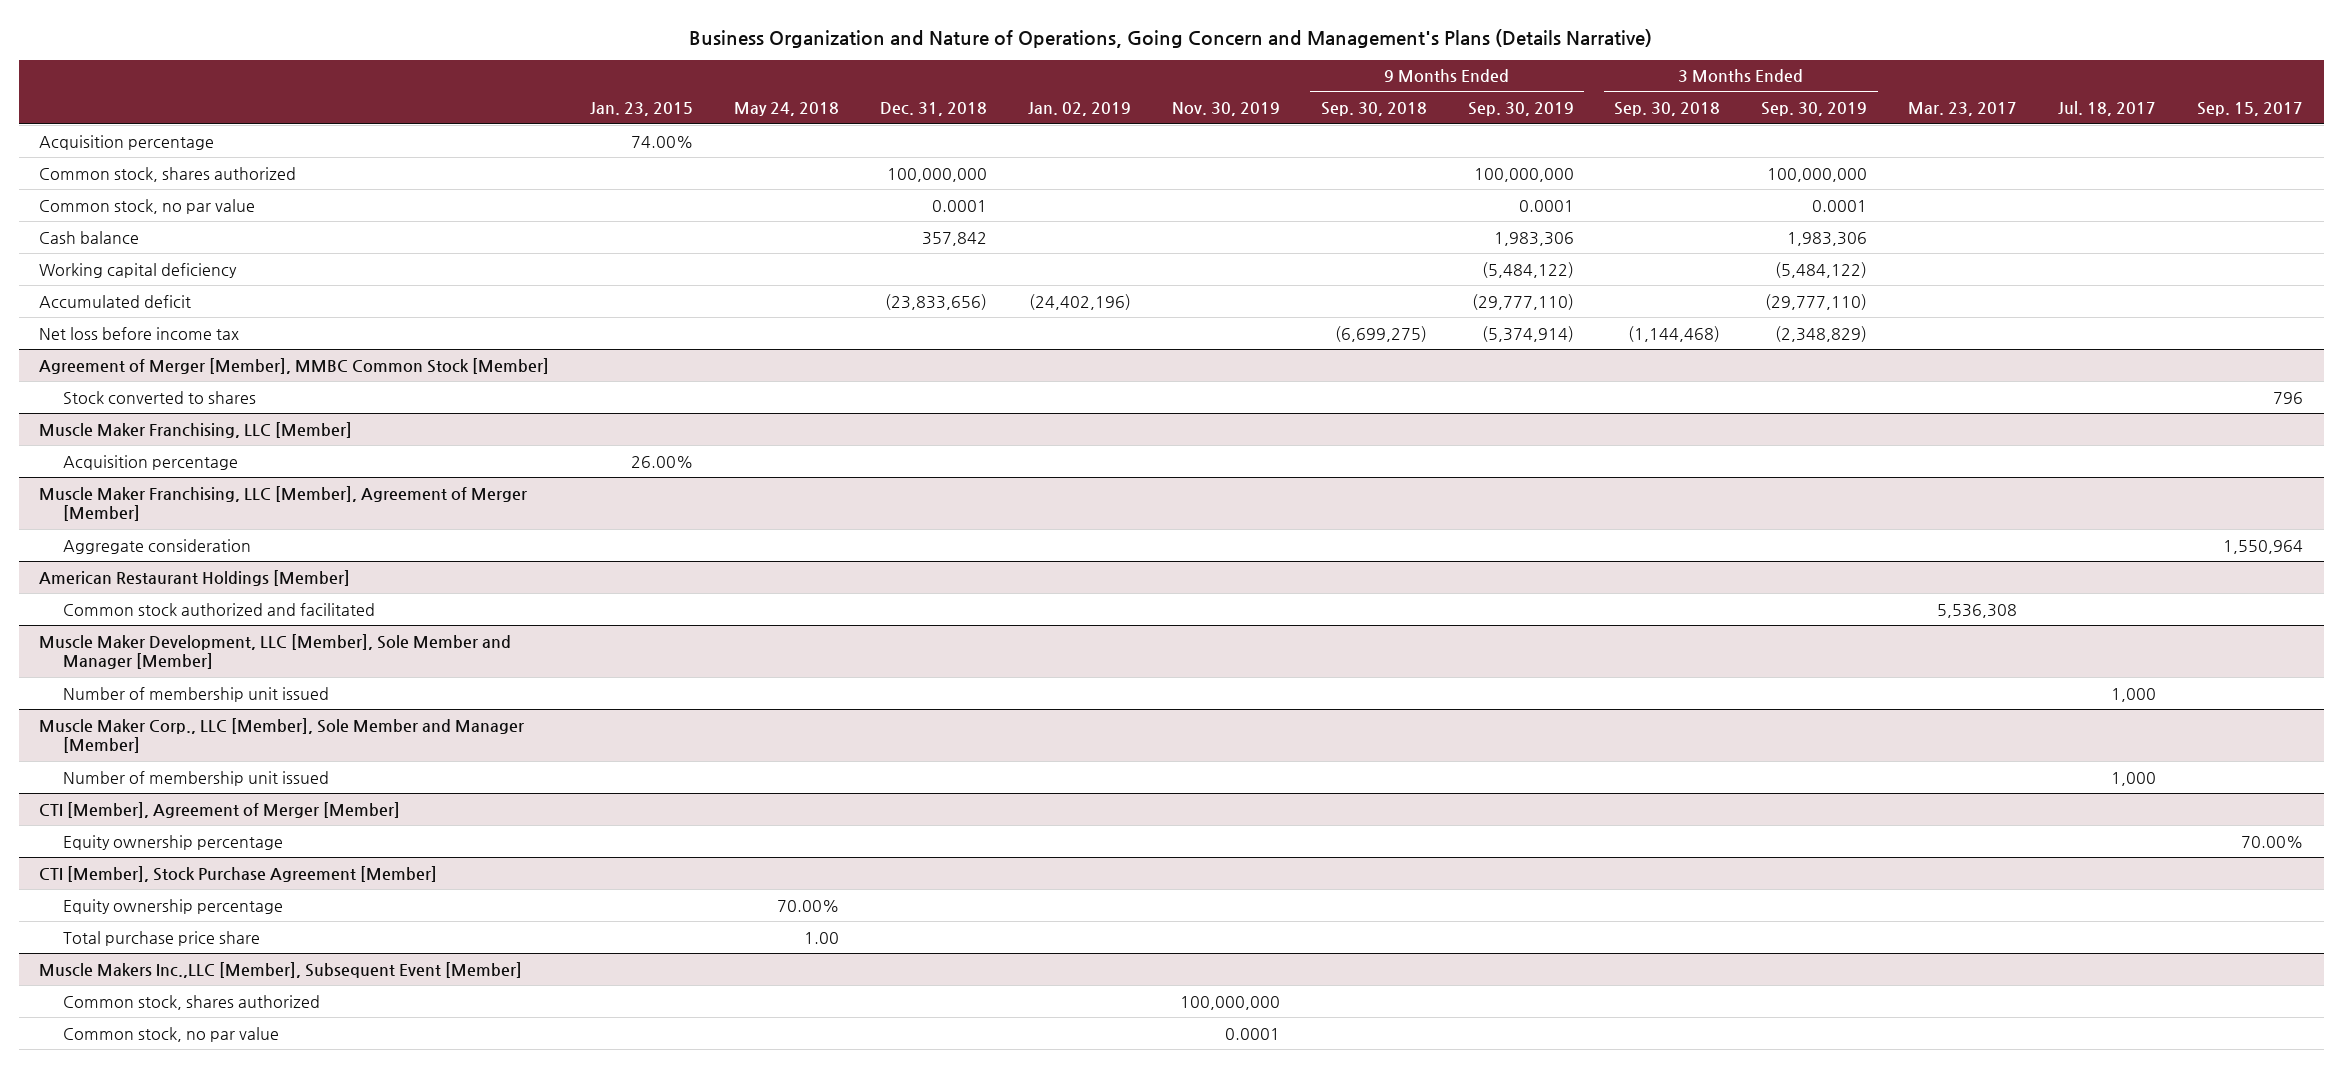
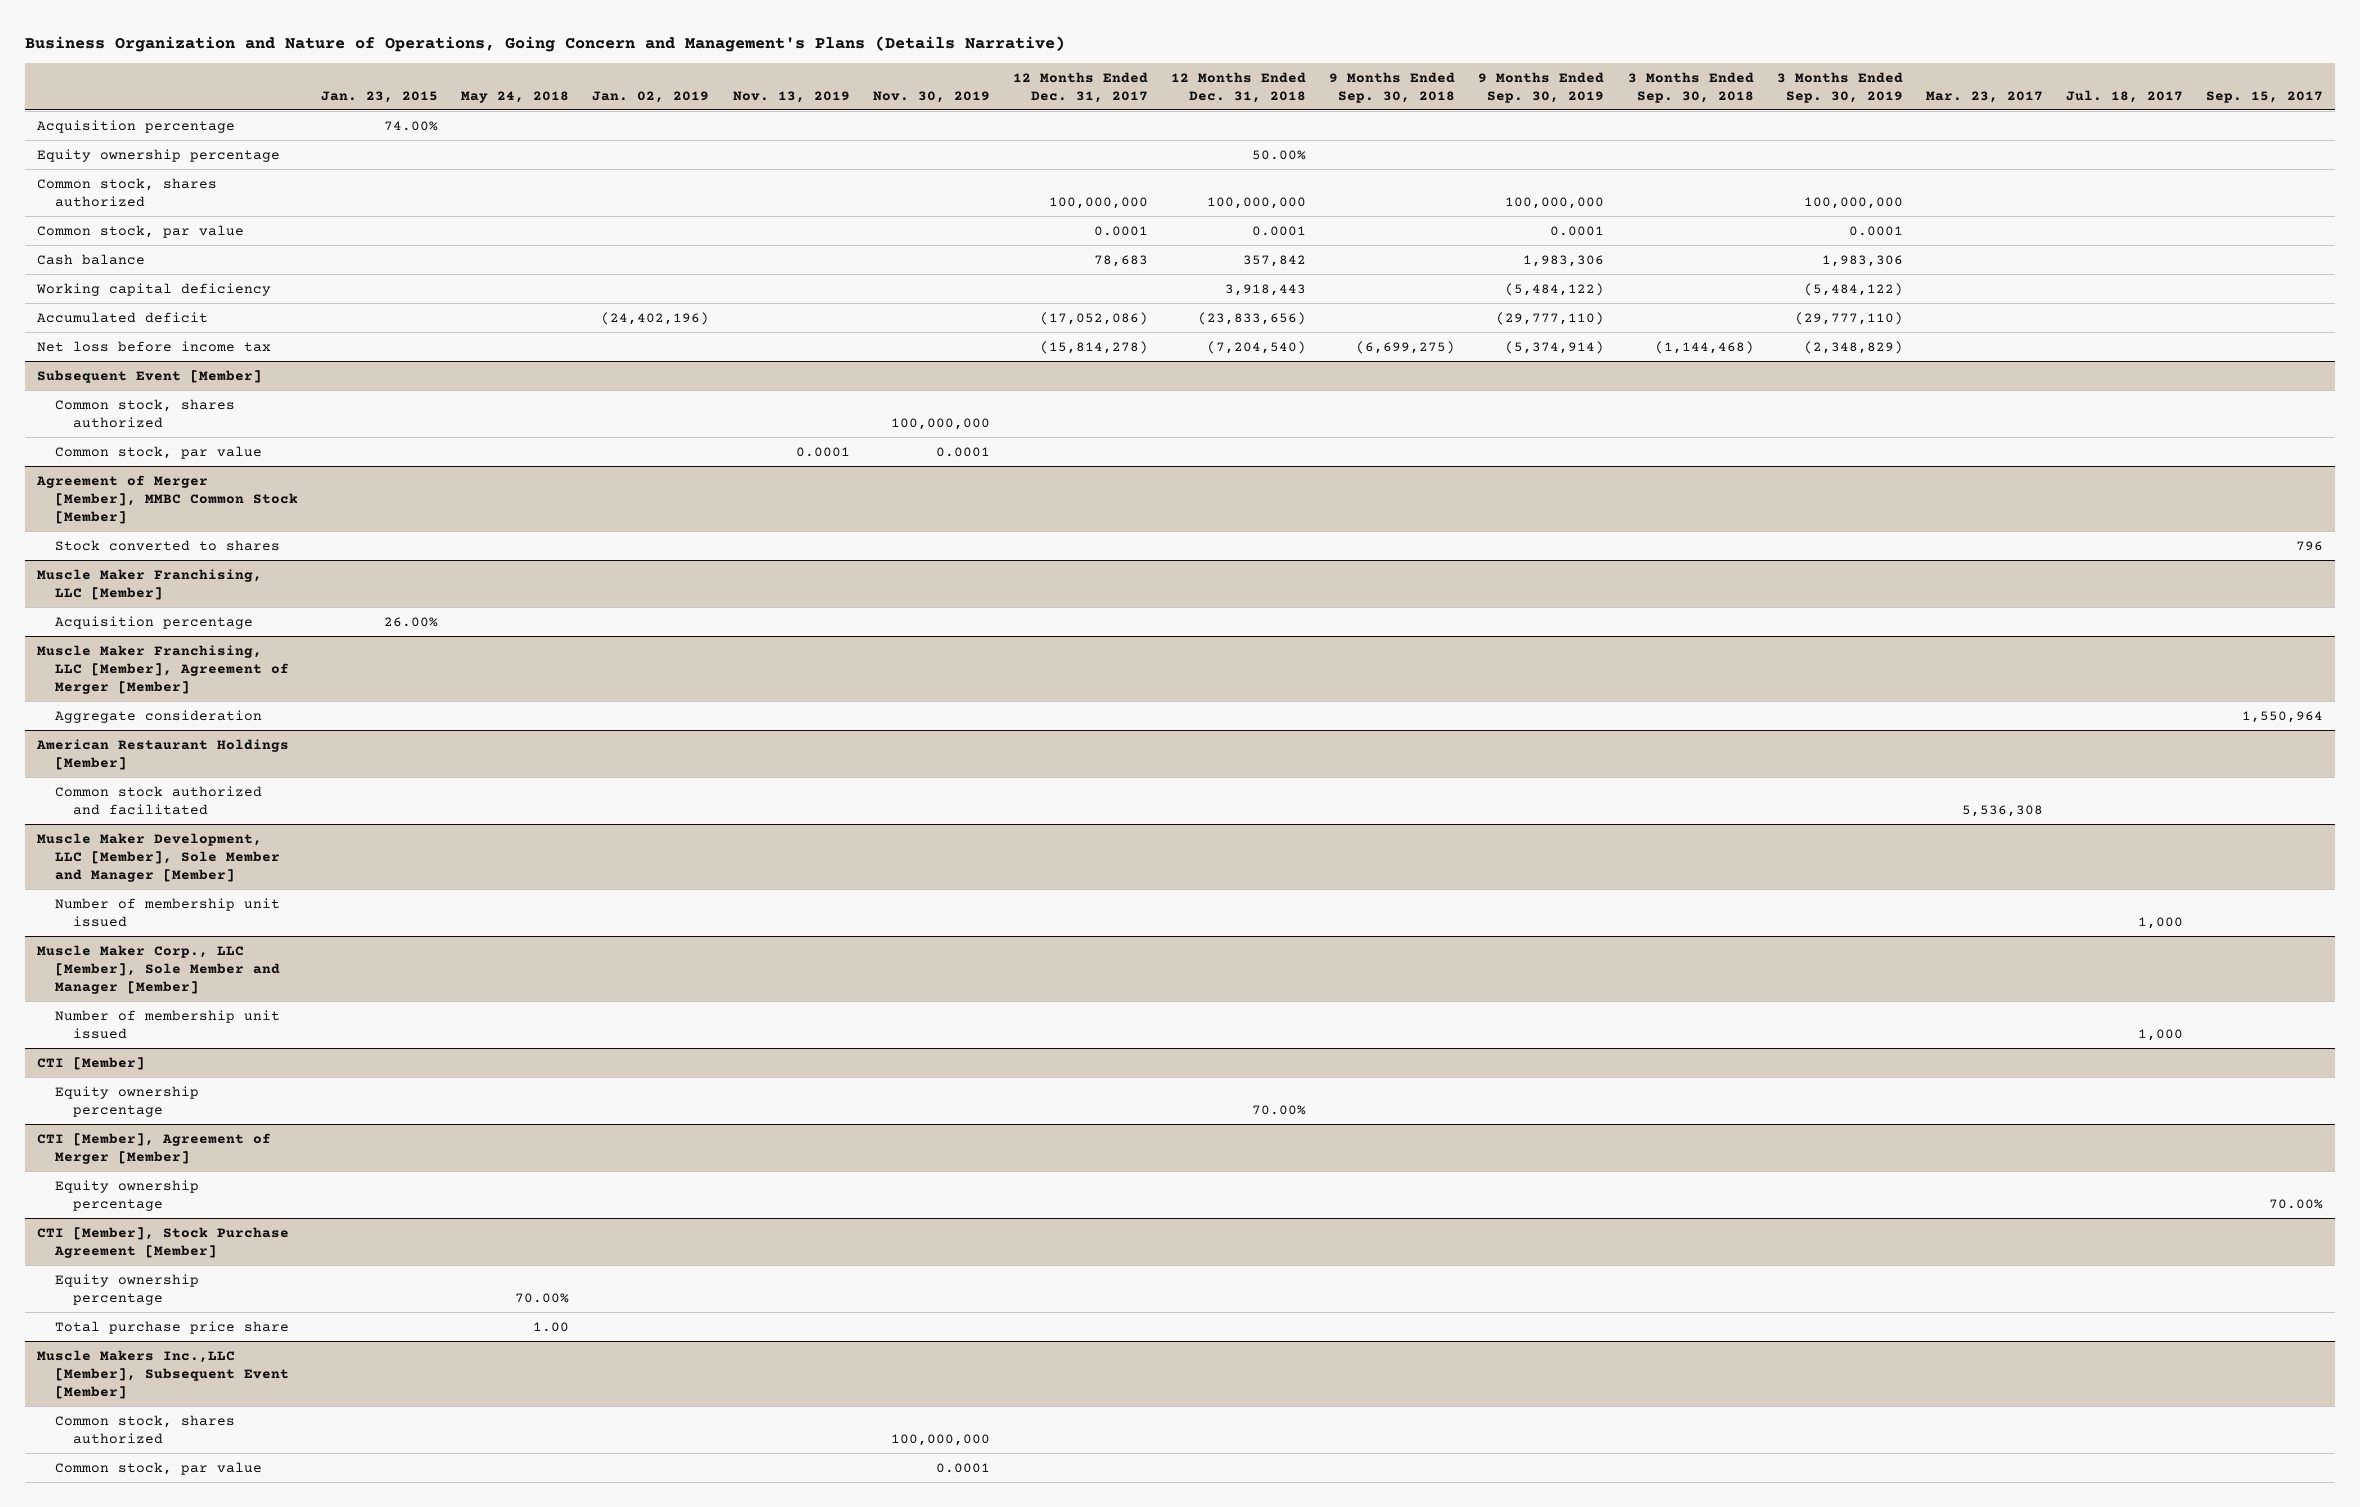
[879,102,987,117] Dec. 31, 2018 -> none
none -> [732,90,850,103] Nov. 13, 2019
none -> [1012,71,1148,103] 12 Months Ended Dec. 31, 2017
none -> [1171,71,1307,103] 12 Months Ended Dec. 31, 2018
none -> [36,148,280,162] Equity ownership percentage
[39,198,256,214] Common stock, no par value -> [36,224,244,238] Common stock, par value
none -> [36,369,262,383] Subsequent Event [Member]
none -> [54,398,235,428] Common stock, shares authorized
none -> [54,445,262,459] Common stock, par value
none -> [36,1056,145,1070] CTI [Member]
none -> [54,1085,199,1117] Equity ownership percentage
[63,1026,280,1042] Common stock, no par value -> [54,1461,262,1475] Common stock, par value

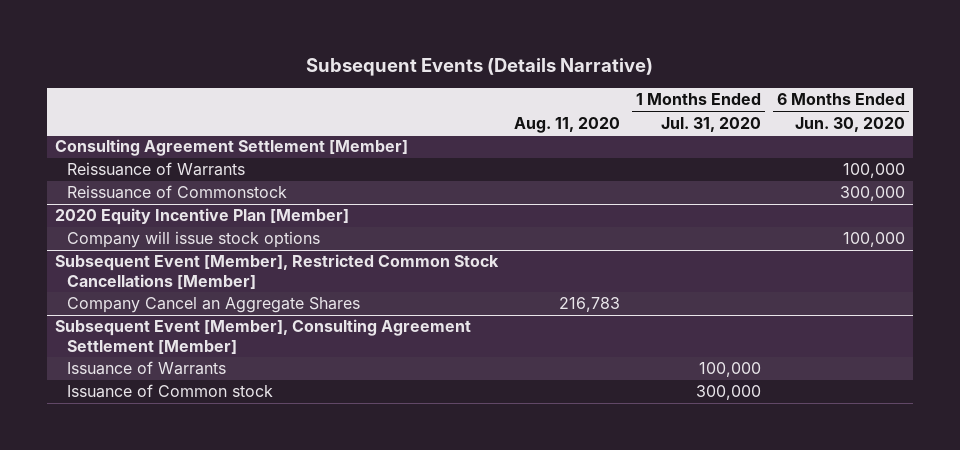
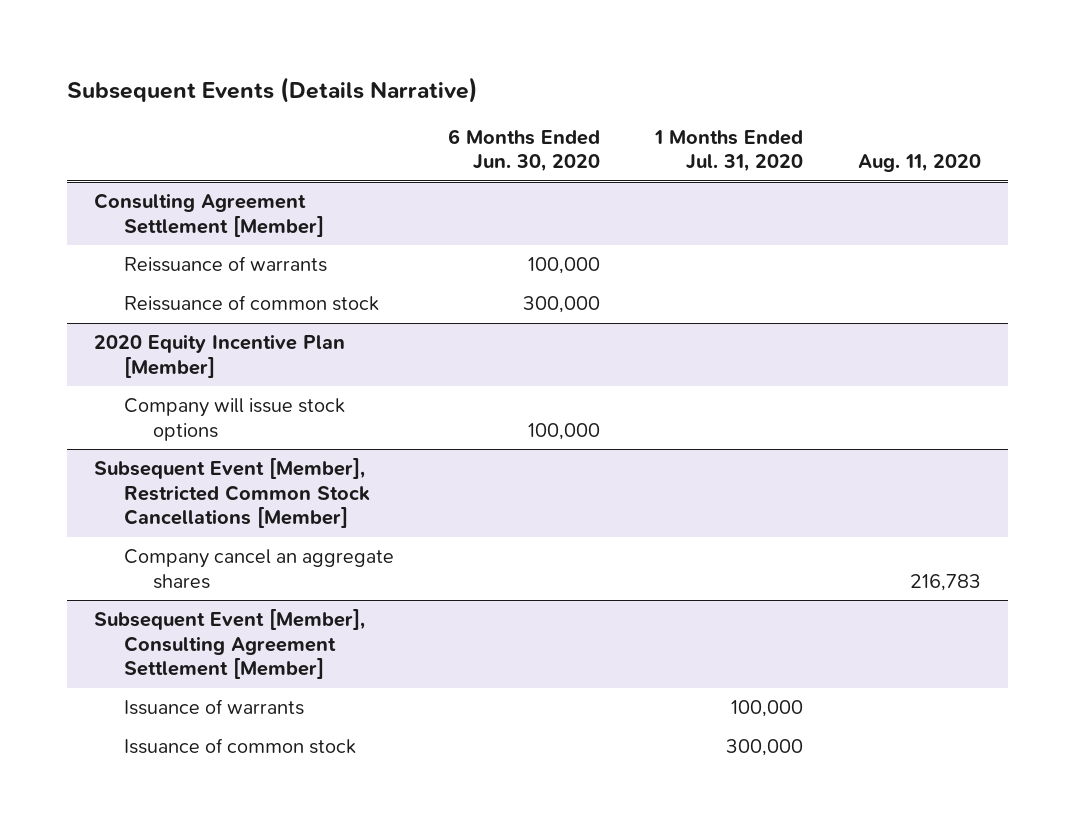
[67,162,246,177] Reissuance of Warrants -> [123,256,327,273] Reissuance of warrants
[67,185,288,200] Reissuance of Commonstock -> [123,295,379,312] Reissuance of common stock
[67,297,361,314] Company Cancel an Aggregate Shares -> [123,549,394,589] Company cancel an aggregate shares
[67,361,227,376] Issuance of Warrants -> [123,699,304,716] Issuance of warrants
[67,384,274,399] Issuance of Common stock -> [123,738,356,755] Issuance of common stock

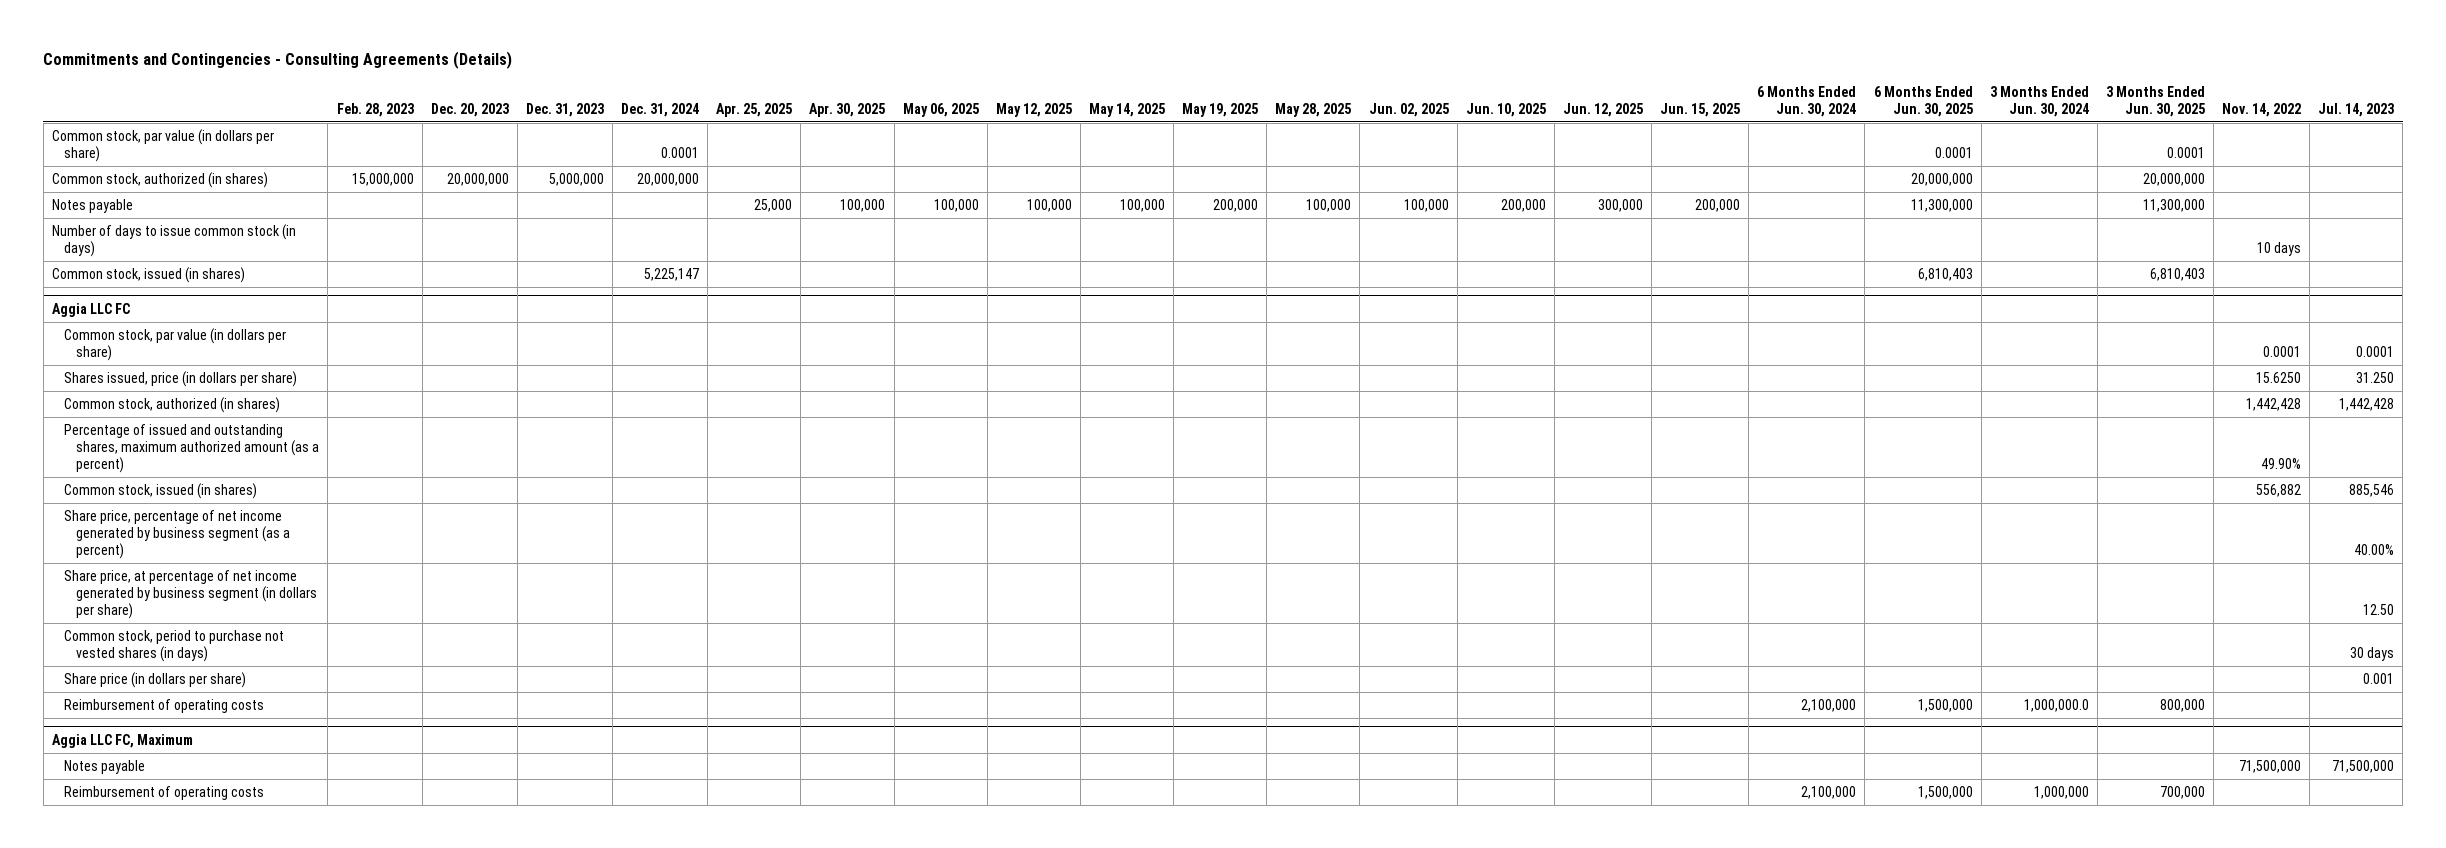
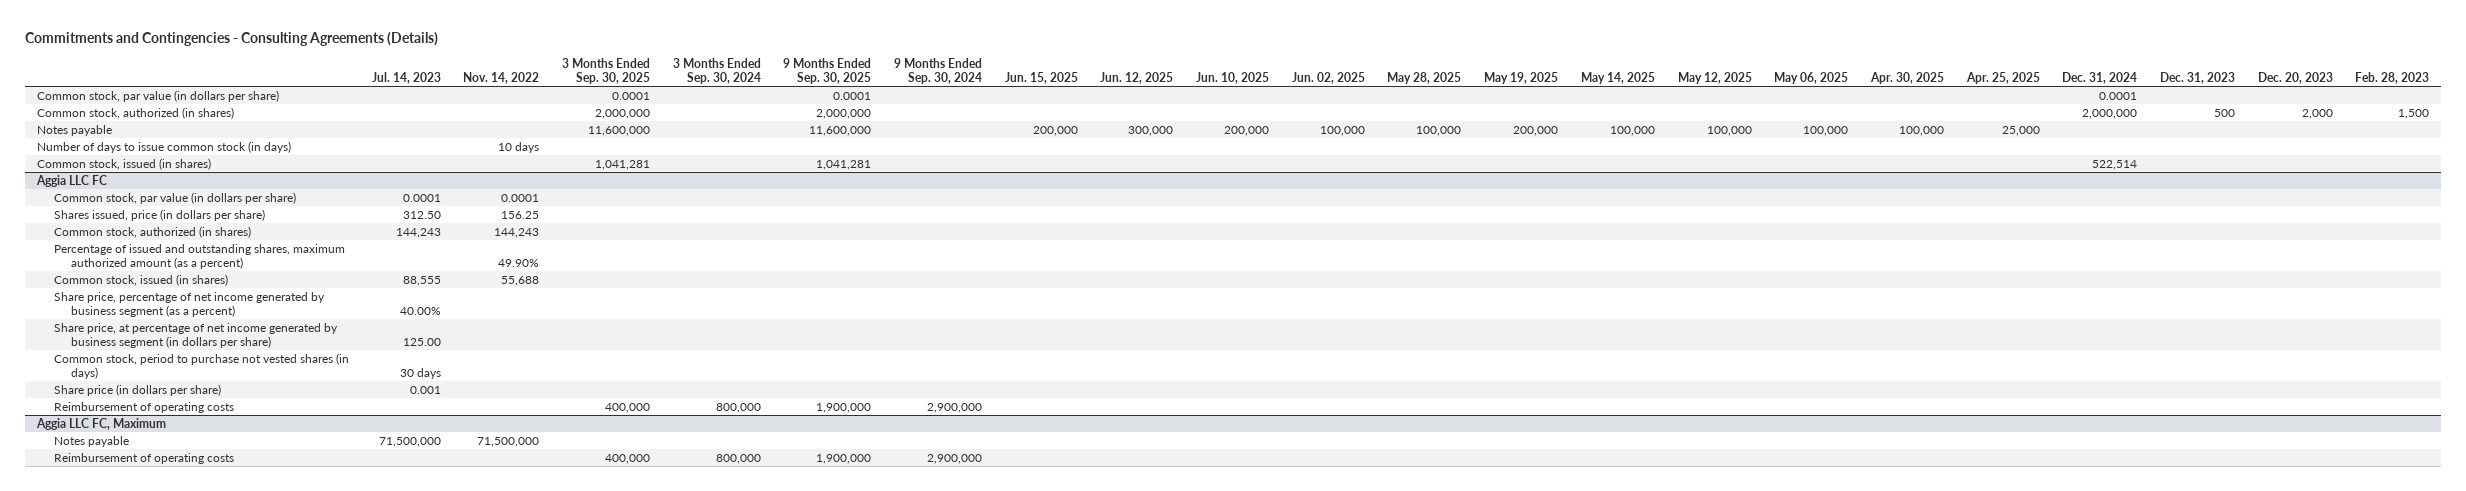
[1757,85,1857,117] 6 Months Ended Jun. 30, 2024 -> none
[1873,85,1973,117] 6 Months Ended Jun. 30, 2025 -> none
[1989,85,2089,117] 3 Months Ended Jun. 30, 2024 -> none
[2105,85,2205,117] 3 Months Ended Jun. 30, 2025 -> none
none -> [561,57,650,84] 3 Months Ended Sep. 30, 2025
none -> [672,57,761,84] 3 Months Ended Sep. 30, 2024
none -> [783,57,872,84] 9 Months Ended Sep. 30, 2025
none -> [894,57,983,84] 9 Months Ended Sep. 30, 2024
[351,173,414,187] 15,000,000 -> [2398,108,2430,119] 1,500
[446,173,509,187] 20,000,000 -> [2301,108,2333,119] 2,000
[548,173,604,187] 5,000,000 -> [2213,108,2235,117] 500
[637,173,700,187] 20,000,000 -> [2082,108,2138,119] 2,000,000
[644,268,700,282] 5,225,147 -> [2092,159,2138,170] 522,514
[2256,372,2302,384] 15.6250 -> [501,210,540,219] 156.25
[2356,372,2395,384] 31.250 -> [402,210,441,219] 312.50
[2246,398,2302,412] 1,442,428 -> [494,227,540,238] 144,243
[2339,398,2395,412] 1,442,428 -> [395,227,441,238] 144,243
[2256,484,2302,498] 556,882 -> [501,275,540,286] 55,688
[2349,484,2395,498] 885,546 -> [402,275,441,286] 88,555
[2363,603,2395,615] 12.50 -> [402,337,441,346] 125.00

